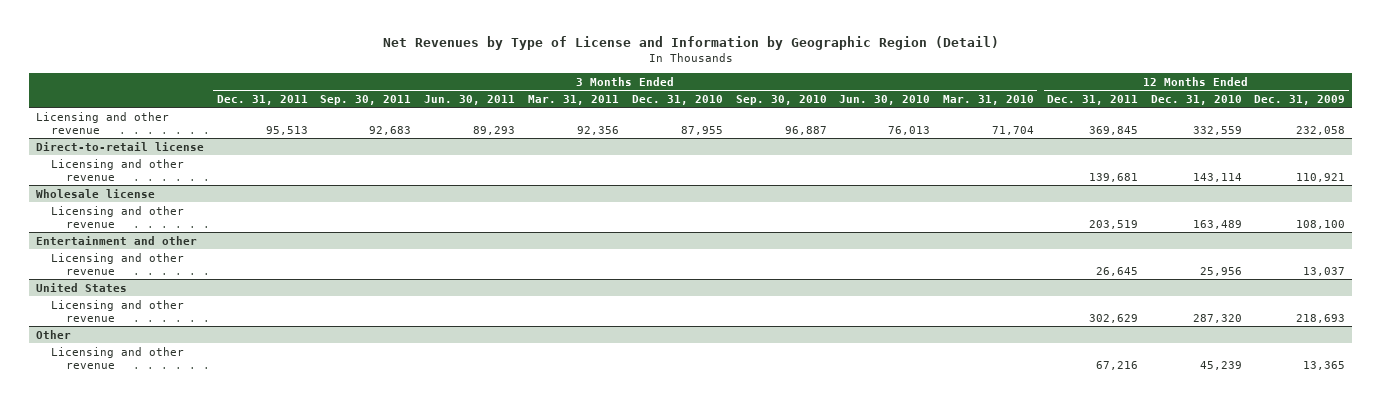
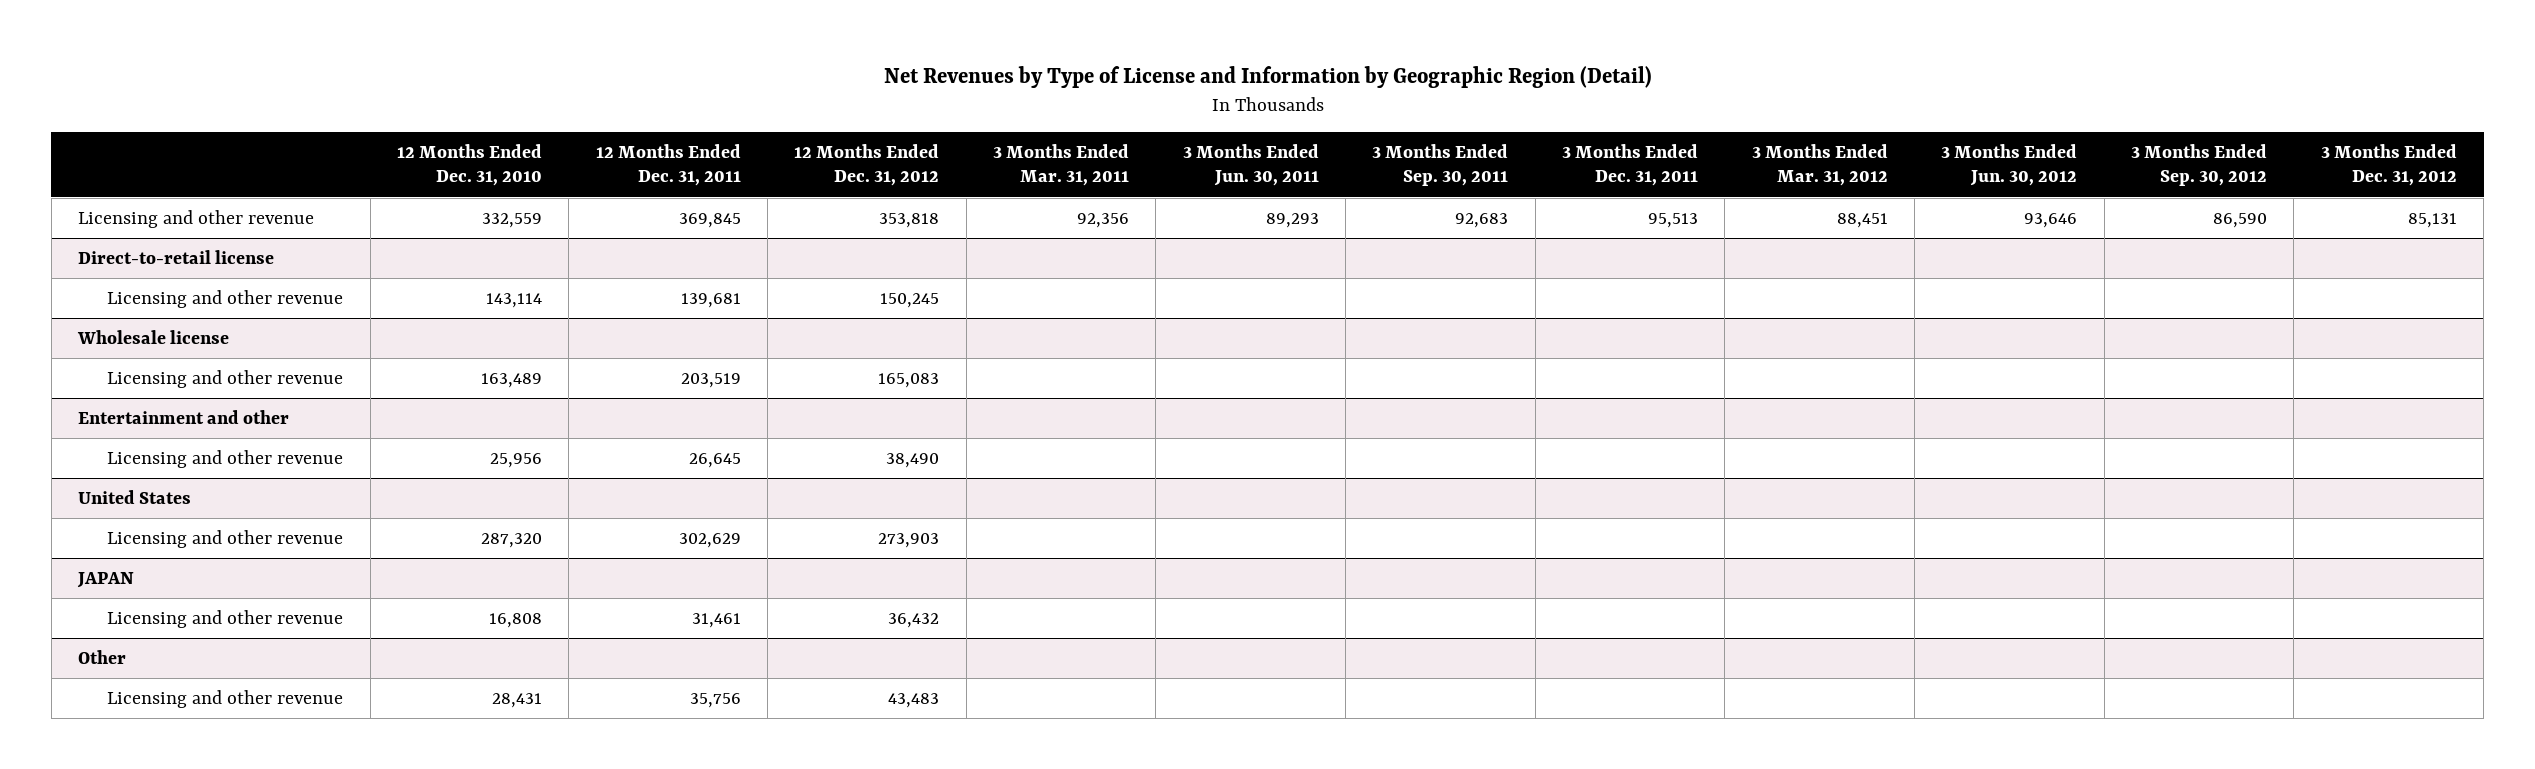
[631,94,723,105] Dec. 31, 2010 -> none
[735,94,827,105] Sep. 30, 2010 -> none
[839,94,931,105] Jun. 30, 2010 -> none
[943,94,1035,105] Mar. 31, 2010 -> none
[1254,94,1346,105] Dec. 31, 2009 -> none
none -> [794,143,940,187] 12 Months Ended Dec. 31, 2012
none -> [1751,143,1888,187] 3 Months Ended Mar. 31, 2012
none -> [1941,143,2078,187] 3 Months Ended Jun. 30, 2012
none -> [2131,143,2268,187] 3 Months Ended Sep. 30, 2012
none -> [2320,143,2457,187] 3 Months Ended Dec. 31, 2012
none -> [77,572,135,589] JAPAN
none -> [107,610,344,629] Licensing and other revenue
[1095,360,1138,370] 67,216 -> [689,693,741,709] 35,756
[1199,360,1242,370] 45,239 -> [492,693,543,709] 28,431

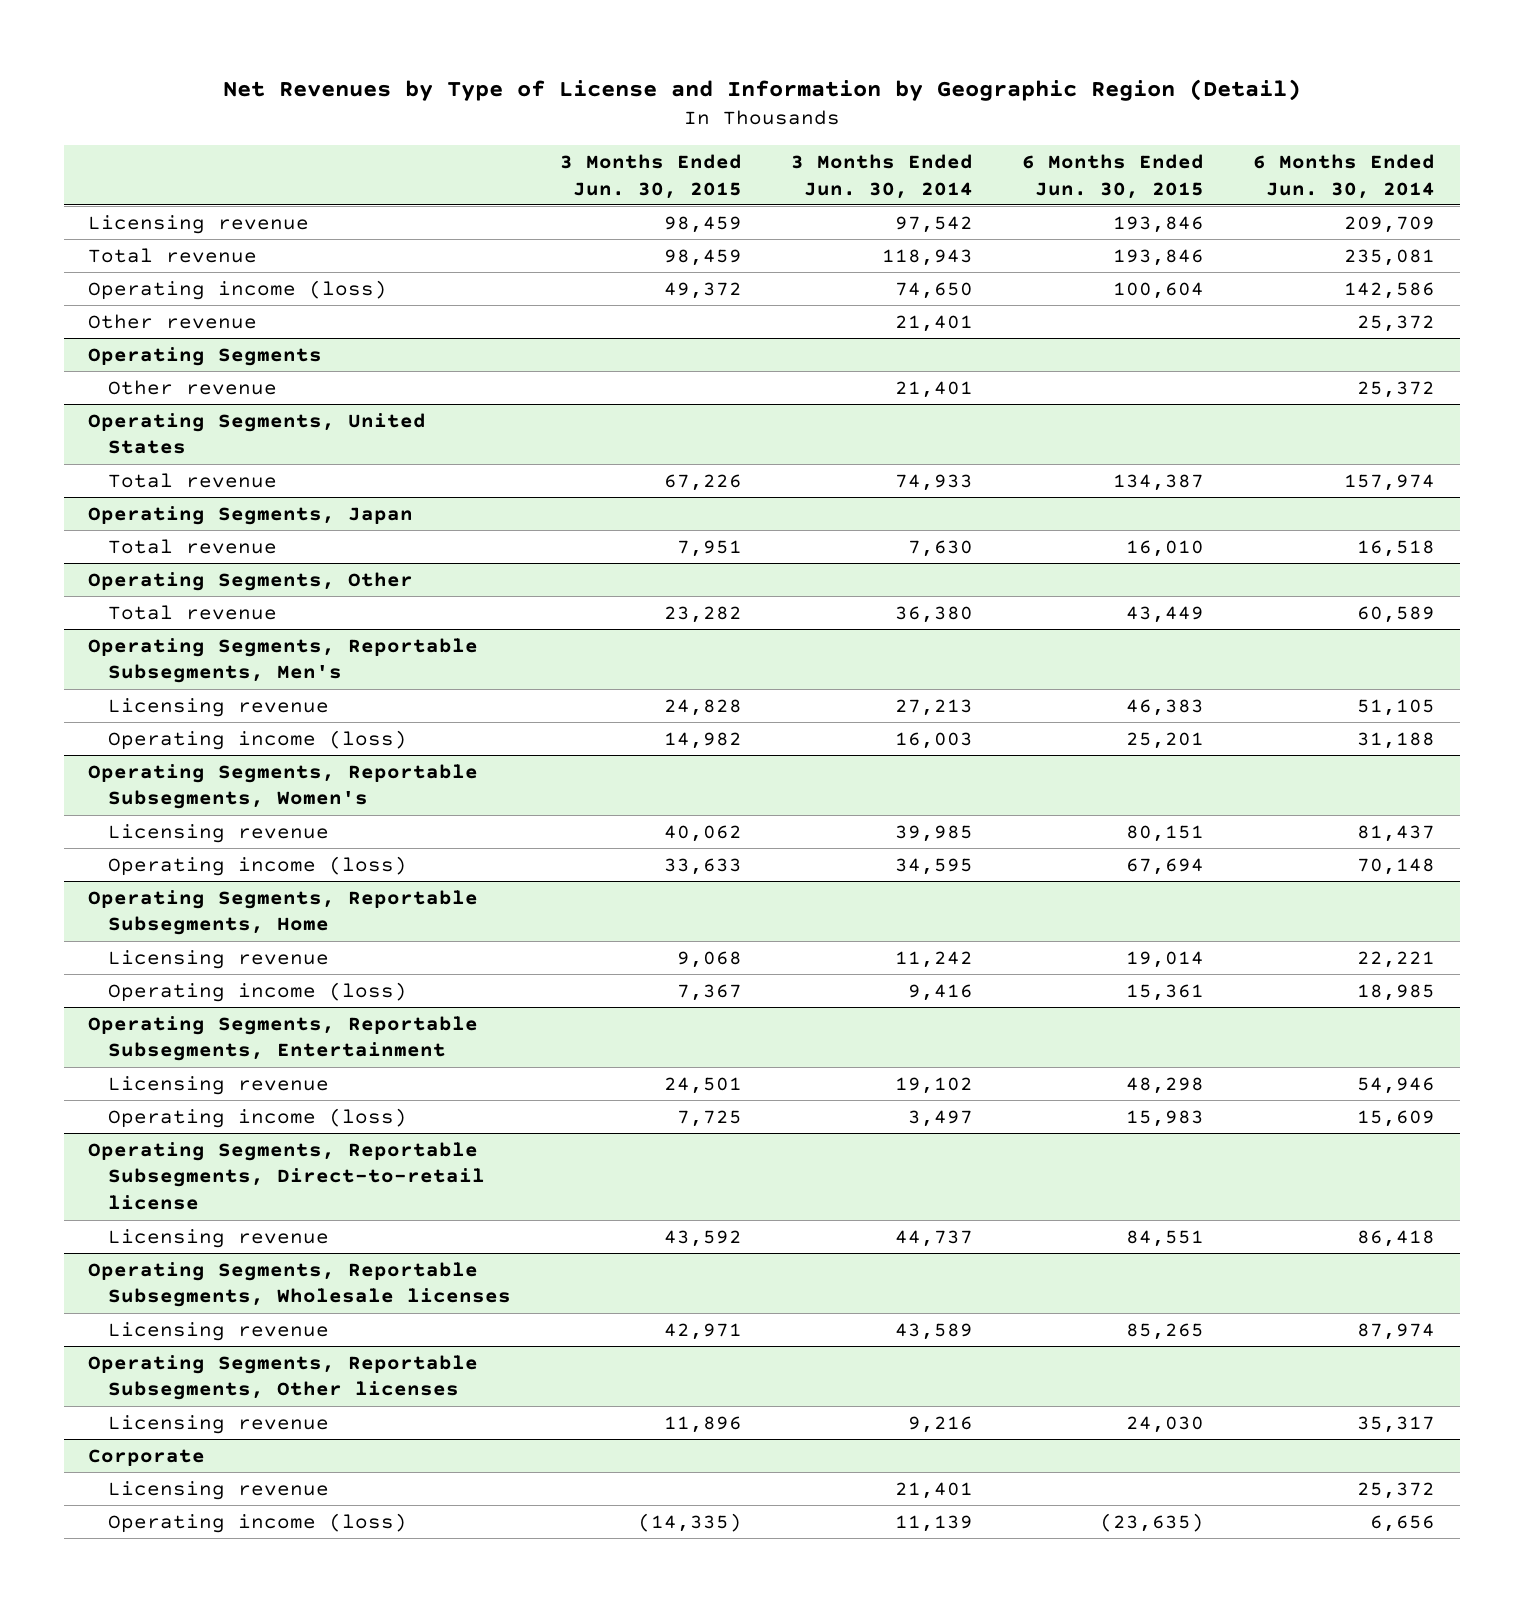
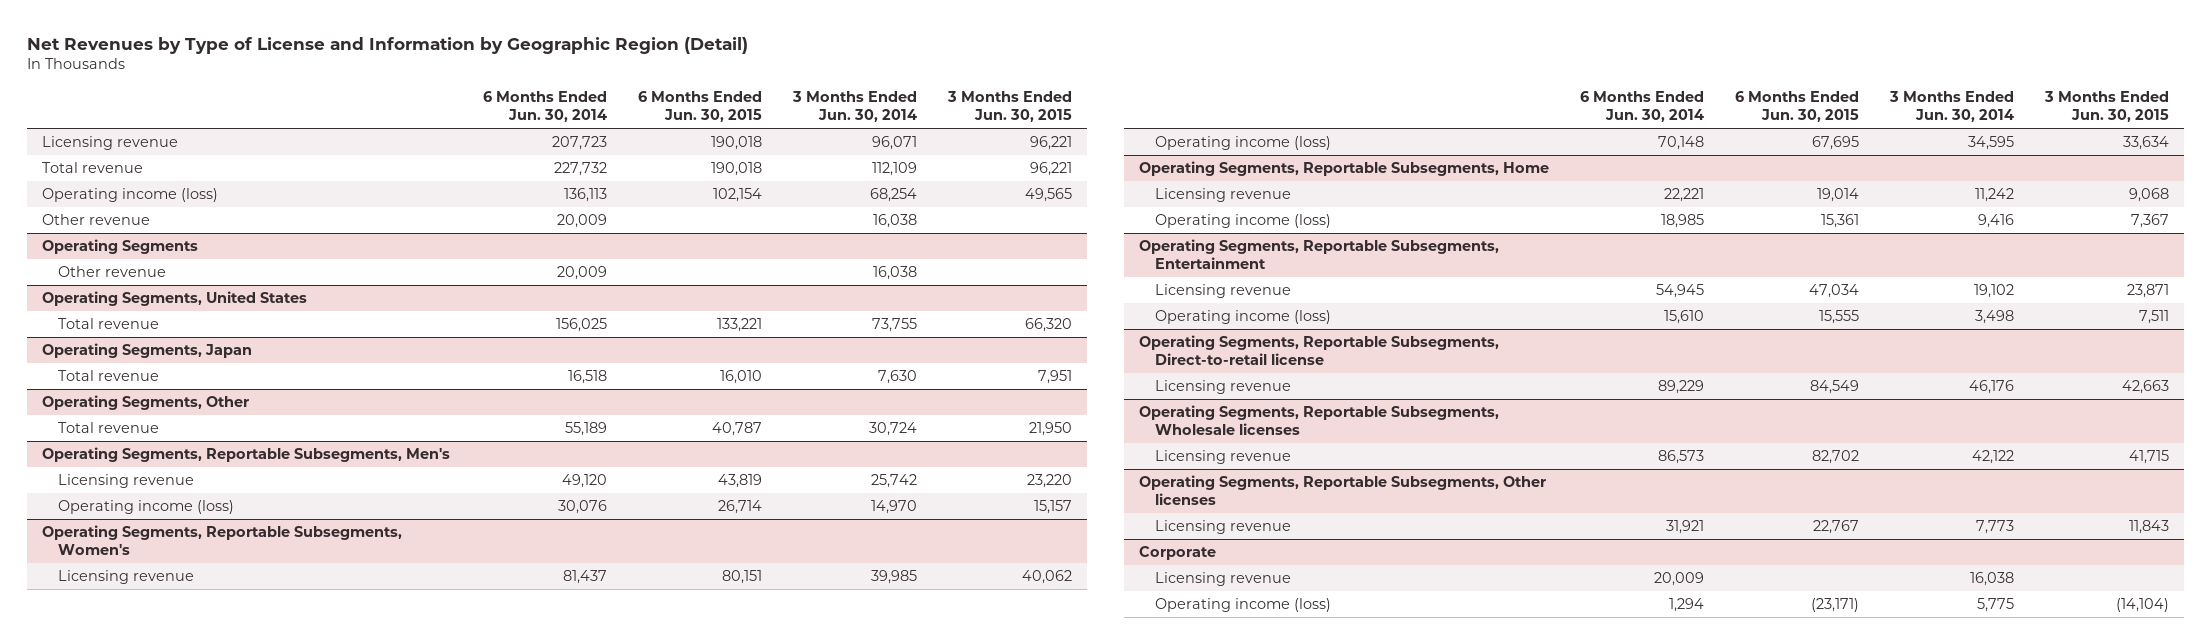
[663,215,742,233] 98,459 -> [1029,136,1072,151] 96,221
[894,215,973,233] 97,542 -> [871,136,917,151] 96,071
[1113,215,1205,233] 193,846 -> [711,136,763,151] 190,018
[1344,215,1436,233] 209,709 -> [552,136,608,151] 207,723
[663,248,742,266] 98,459 -> [1029,162,1072,177] 96,221
[881,248,973,266] 118,943 -> [871,162,917,177] 112,109
[1113,248,1205,266] 193,846 -> [711,162,763,177] 190,018
[1344,248,1436,266] 235,081 -> [554,162,608,177] 227,732
[663,281,742,299] 49,372 -> [1024,188,1072,203] 49,565
[894,281,973,299] 74,650 -> [869,188,917,203] 68,254
[1113,281,1205,299] 100,604 -> [713,188,763,203] 102,154
[1344,281,1436,299] 142,586 -> [564,188,608,203] 136,113
[894,314,973,332] 21,401 -> [872,214,917,229] 16,038
[1357,314,1436,332] 25,372 -> [557,214,608,229] 20,009
[894,380,973,398] 21,401 -> [872,266,917,281] 16,038
[1357,380,1436,398] 25,372 -> [557,266,608,281] 20,009
[663,473,742,491] 67,226 -> [1024,318,1072,333] 66,320
[894,473,973,491] 74,933 -> [871,318,917,333] 73,755
[1113,473,1205,491] 134,387 -> [717,318,763,333] 133,221
[1344,473,1436,491] 157,974 -> [556,318,608,333] 156,025
[663,605,742,623] 23,282 -> [1028,422,1072,437] 21,950
[894,605,973,623] 36,380 -> [868,422,917,437] 30,724
[1126,605,1205,623] 43,449 -> [712,422,763,437] 40,787
[1357,605,1436,623] 60,589 -> [565,422,608,437] 55,189
[663,698,742,716] 24,828 -> [1026,474,1072,489] 23,220
[894,698,973,716] 27,213 -> [870,474,917,489] 25,742
[1126,698,1205,716] 46,383 -> [718,474,763,489] 43,819
[1357,698,1436,716] 51,105 -> [562,474,608,489] 49,120
[663,731,742,749] 14,982 -> [1033,500,1072,515] 15,157
[894,731,973,749] 16,003 -> [870,500,917,515] 14,970
[1126,731,1205,749] 25,201 -> [718,500,763,515] 26,714
[1357,731,1436,749] 31,188 -> [558,500,608,515] 30,076
[663,857,742,875] 33,633 -> [2122,136,2169,151] 33,634
[1126,857,1205,875] 67,694 -> [1811,136,1859,151] 67,695
[663,1076,742,1094] 24,501 -> [2126,284,2169,299] 23,871
[1126,1076,1205,1094] 48,298 -> [1808,284,1859,299] 47,034
[1357,1076,1436,1094] 54,946 -> [1656,284,1705,299] 54,945
[676,1109,742,1127] 7,725 -> [2138,310,2169,325] 7,511
[907,1109,973,1127] 3,497 -> [1974,310,2014,325] 3,498
[1126,1109,1205,1127] 15,983 -> [1818,310,1859,325] 15,555
[1357,1109,1436,1127] 15,609 -> [1664,310,1705,325] 15,610
[663,1229,742,1247] 43,592 -> [2121,380,2169,395] 42,663
[894,1229,973,1247] 44,737 -> [1968,380,2014,395] 46,176
[1126,1229,1205,1247] 84,551 -> [1809,380,1859,395] 84,549
[1357,1229,1436,1247] 86,418 -> [1658,380,1705,395] 89,229
[663,1322,742,1340] 42,971 -> [2128,450,2169,465] 41,715
[894,1322,973,1340] 43,589 -> [1971,450,2014,465] 42,122
[1126,1322,1205,1340] 85,265 -> [1811,450,1859,465] 82,702
[1357,1322,1436,1340] 87,974 -> [1658,450,1705,465] 86,573
[663,1415,742,1433] 11,896 -> [2128,520,2169,535] 11,843
[907,1415,973,1433] 9,216 -> [1975,520,2014,535] 7,773
[1126,1415,1205,1433] 24,030 -> [1812,520,1859,535] 22,767
[1357,1415,1436,1433] 35,317 -> [1666,520,1705,535] 31,921
[894,1481,973,1499] 21,401 -> [1969,572,2014,587] 16,038
[1357,1481,1436,1499] 25,372 -> [1654,572,1705,587] 20,009
[637,1512,742,1532] (14,335) -> [2115,598,2169,613] (14,104)
[894,1514,973,1532] 11,139 -> [1976,598,2014,613] 5,775
[1100,1512,1205,1532] (23,635) -> [1810,598,1859,613] (23,171)
[1370,1514,1436,1532] 6,656 -> [1669,598,1705,613] 1,294

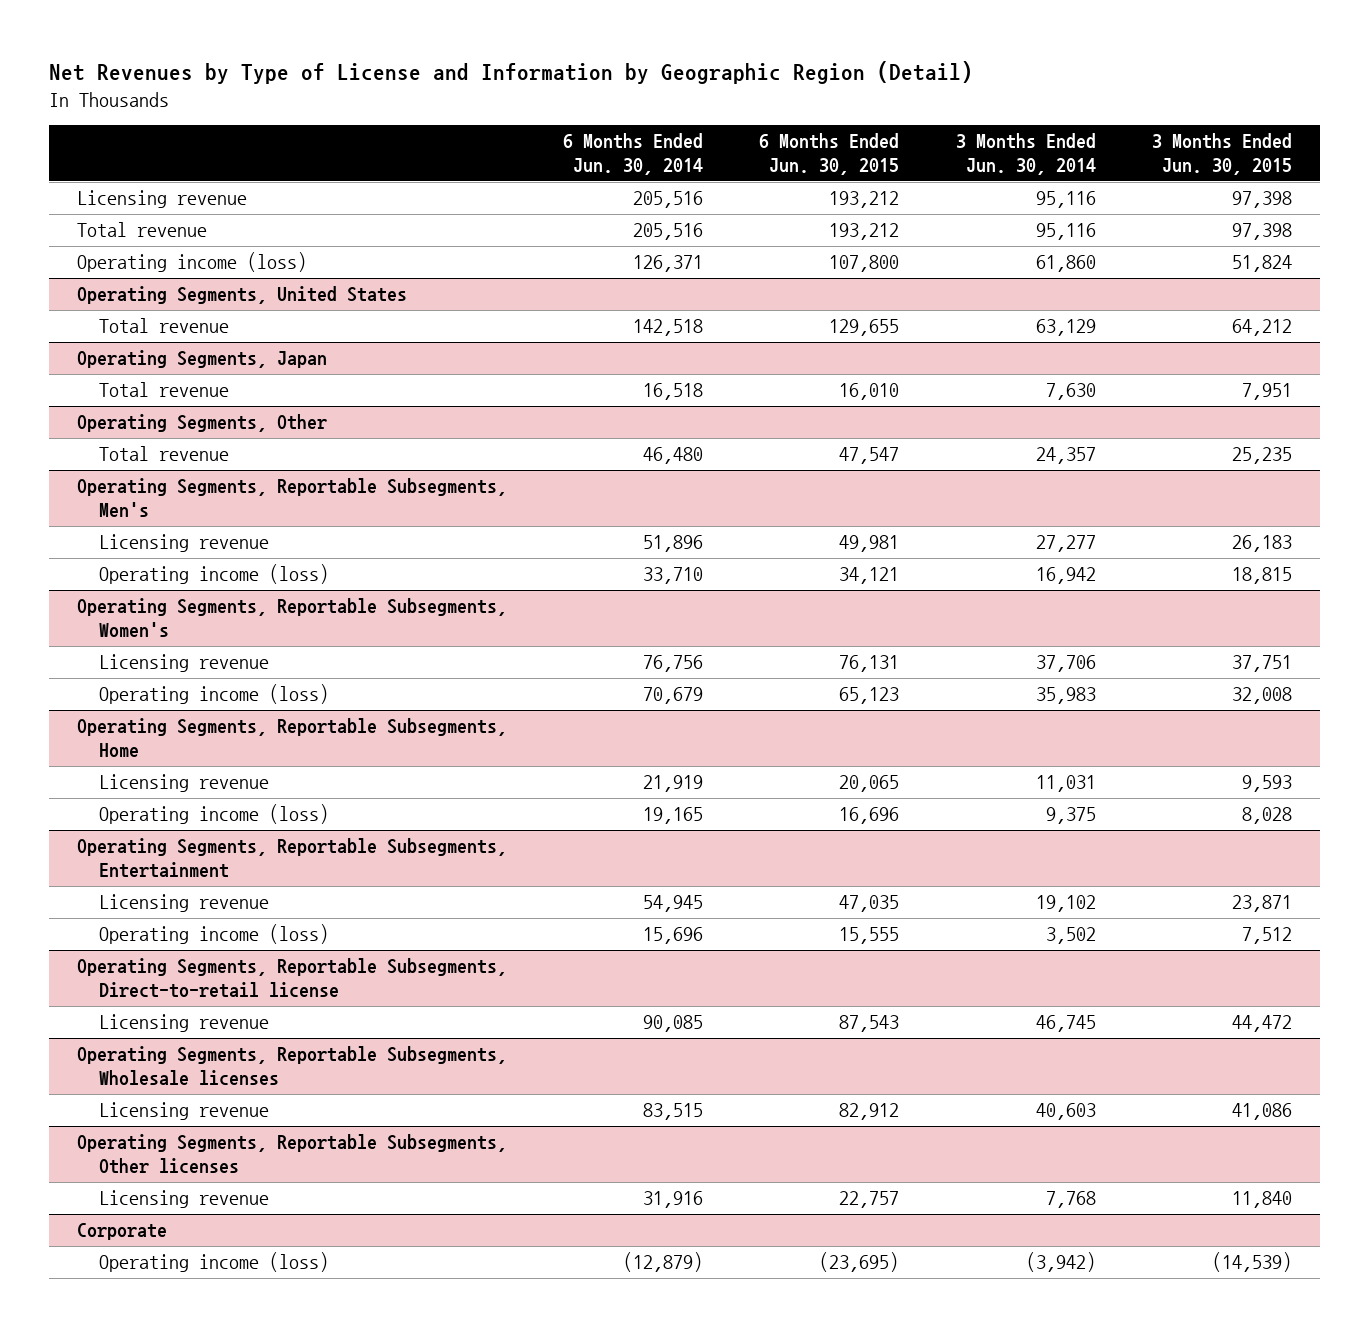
[42,214,151,226] Other revenue -> none
[42,239,199,255] Operating Segments -> none
[58,266,167,278] Other revenue -> none
[552,136,608,151] 207,723 -> [633,191,704,209] 205,516
[711,136,763,151] 190,018 -> [829,191,900,209] 193,212
[871,136,917,151] 96,071 -> [1035,191,1096,209] 95,116
[1029,136,1072,151] 96,221 -> [1232,191,1293,209] 97,398
[554,162,608,177] 227,732 -> [633,223,704,241] 205,516
[711,162,763,177] 190,018 -> [829,223,900,241] 193,212
[871,162,917,177] 112,109 -> [1035,223,1096,241] 95,116
[1029,162,1072,177] 96,221 -> [1232,223,1293,241] 97,398
[564,188,608,203] 136,113 -> [633,255,704,273] 126,371
[713,188,763,203] 102,154 -> [829,255,900,273] 107,800
[869,188,917,203] 68,254 -> [1035,255,1096,273] 61,860
[1024,188,1072,203] 49,565 -> [1232,255,1293,273] 51,824
[556,318,608,333] 156,025 -> [633,319,704,337] 142,518
[717,318,763,333] 133,221 -> [829,319,900,337] 129,655
[871,318,917,333] 73,755 -> [1035,319,1096,337] 63,129
[1024,318,1072,333] 66,320 -> [1232,319,1293,337] 64,212
[565,422,608,437] 55,189 -> [643,447,704,465] 46,480
[712,422,763,437] 40,787 -> [839,447,900,465] 47,547
[868,422,917,437] 30,724 -> [1035,447,1096,465] 24,357
[1028,422,1072,437] 21,950 -> [1232,447,1293,465] 25,235
[562,474,608,489] 49,120 -> [643,535,704,553] 51,896
[718,474,763,489] 43,819 -> [839,535,900,553] 49,981
[870,474,917,489] 25,742 -> [1035,535,1096,553] 27,277
[1026,474,1072,489] 23,220 -> [1232,535,1293,553] 26,183
[558,500,608,515] 30,076 -> [643,567,704,585] 33,710
[718,500,763,515] 26,714 -> [839,567,900,585] 34,121
[870,500,917,515] 14,970 -> [1035,567,1096,585] 16,942
[1033,500,1072,515] 15,157 -> [1232,567,1293,585] 18,815
[563,570,608,585] 81,437 -> [643,655,704,673] 76,756
[722,570,763,585] 80,151 -> [839,655,900,673] 76,131
[870,570,917,585] 39,985 -> [1035,655,1096,673] 37,706
[1021,570,1072,585] 40,062 -> [1232,655,1293,673] 37,751
[1658,136,1705,151] 70,148 -> [643,687,704,705] 70,679
[1811,136,1859,151] 67,695 -> [839,687,900,705] 65,123
[1967,136,2014,151] 34,595 -> [1035,687,1096,705] 35,983
[2122,136,2169,151] 33,634 -> [1232,687,1293,705] 32,008
[1664,188,1705,203] 22,221 -> [643,775,704,793] 21,919
[1816,188,1859,203] 19,014 -> [839,775,900,793] 20,065
[1974,188,2014,203] 11,242 -> [1035,775,1096,793] 11,031
[2128,188,2169,203] 9,068 -> [1242,775,1293,793] 9,593
[1661,214,1705,229] 18,985 -> [643,807,704,825] 19,165
[1820,214,1859,229] 15,361 -> [839,807,900,825] 16,696
[1977,214,2014,229] 9,416 -> [1045,807,1096,825] 9,375
[2130,214,2169,229] 7,367 -> [1242,807,1293,825] 8,028
[1808,284,1859,299] 47,034 -> [839,895,900,913] 47,035
[1664,310,1705,325] 15,610 -> [643,927,704,945] 15,696
[1974,310,2014,325] 3,498 -> [1045,927,1096,945] 3,502
[2138,310,2169,325] 7,511 -> [1242,927,1293,945] 7,512
[1658,380,1705,395] 89,229 -> [643,1015,704,1033] 90,085
[1809,380,1859,395] 84,549 -> [839,1015,900,1033] 87,543
[1968,380,2014,395] 46,176 -> [1035,1015,1096,1033] 46,745
[2121,380,2169,395] 42,663 -> [1232,1015,1293,1033] 44,472
[1658,450,1705,465] 86,573 -> [643,1103,704,1121] 83,515
[1811,450,1859,465] 82,702 -> [839,1103,900,1121] 82,912
[1971,450,2014,465] 42,122 -> [1035,1103,1096,1121] 40,603
[2128,450,2169,465] 41,715 -> [1232,1103,1293,1121] 41,086
[1666,520,1705,535] 31,921 -> [643,1191,704,1209] 31,916
[1812,520,1859,535] 22,767 -> [839,1191,900,1209] 22,757
[1975,520,2014,535] 7,773 -> [1045,1191,1096,1209] 7,768
[2128,520,2169,535] 11,843 -> [1232,1191,1293,1209] 11,840
[1155,572,1292,587] Licensing revenue -> none
[1669,598,1705,613] 1,294 -> [623,1252,704,1273] (12,879)
[1810,598,1859,613] (23,171) -> [819,1252,900,1273] (23,695)
[1976,598,2014,613] 5,775 -> [1025,1252,1096,1273] (3,942)
[2115,598,2169,613] (14,104) -> [1212,1252,1293,1273] (14,539)

